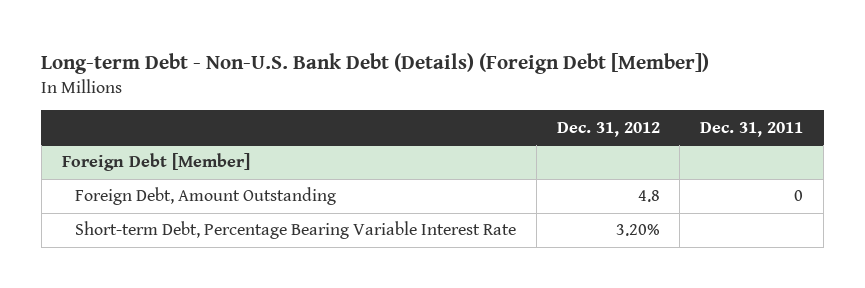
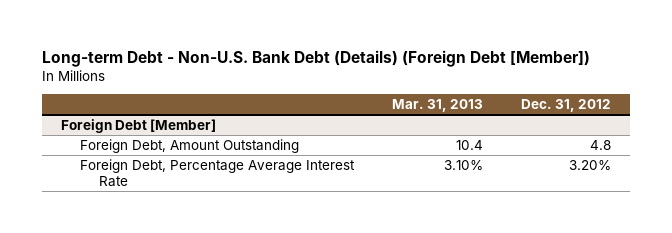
[700,121,804,137] Dec. 31, 2011 -> none
none -> [392,99,484,113] Mar. 31, 2013
[75,221,517,240] Short-term Debt, Percentage Bearing Variable Interest Rate -> [79,158,355,187] Foreign Debt, Percentage Average Interest Rate

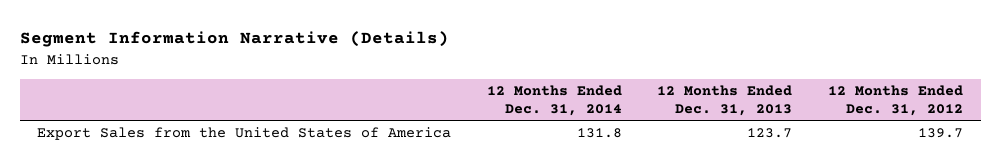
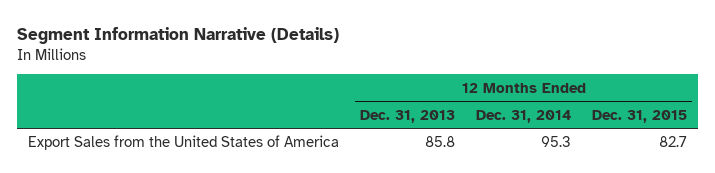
[827,84,963,117] 12 Months Ended Dec. 31, 2012 -> none
none -> [592,109,688,123] Dec. 31, 2015
[576,127,622,138] 131.8 -> [541,136,572,148] 95.3
[747,127,793,138] 123.7 -> [424,136,455,148] 85.8

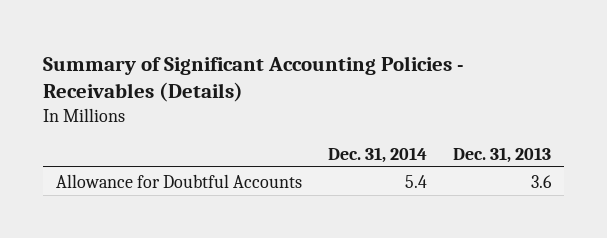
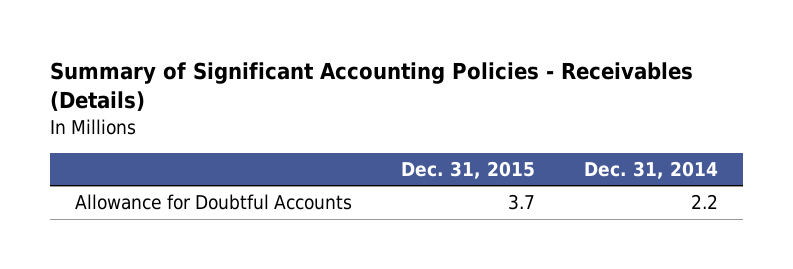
[453,146,552,163] Dec. 31, 2013 -> none
none -> [401,160,536,179] Dec. 31, 2015
[405,174,428,188] 5.4 -> [691,194,719,210] 2.2

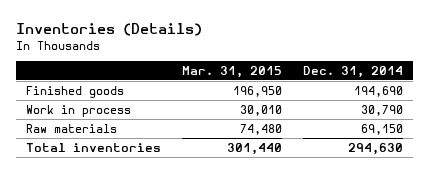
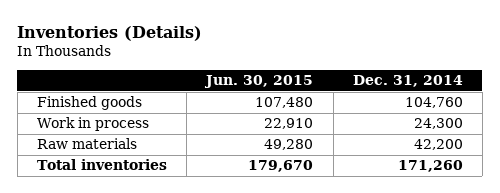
[181,65,282,78] Mar. 31, 2015 -> none
none -> [204,75,314,89] Jun. 30, 2015
[353,85,403,97] 194,690 -> [404,97,463,109] 104,760
[360,104,403,116] 30,790 -> [413,118,463,130] 24,300
[360,123,403,135] 69,150 -> [413,139,463,151] 42,200
[347,142,403,155] 294,630 -> [397,160,463,173] 171,260

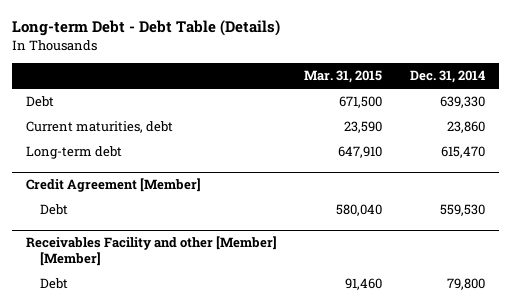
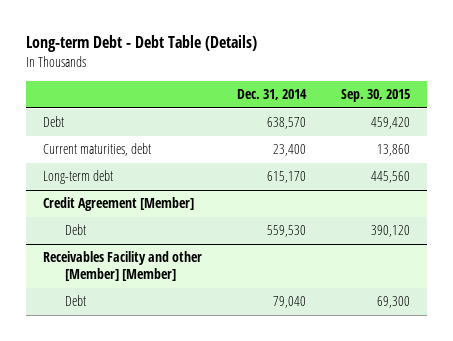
[304,70,383,84] Mar. 31, 2015 -> none
none -> [340,89,410,103] Sep. 30, 2015
[439,96,485,109] 639,330 -> [266,117,306,130] 638,570
[446,121,485,134] 23,860 -> [272,144,306,157] 23,400
[440,146,485,159] 615,470 -> [266,171,306,184] 615,170
[446,278,485,291] 79,800 -> [272,296,306,309] 79,040

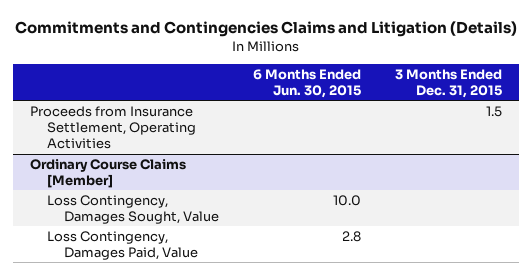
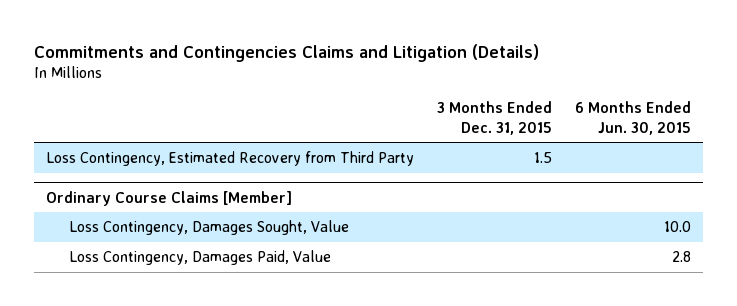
[30,105,197,150] Proceeds from Insurance Settlement, Operating Activities -> [45,150,414,166] Loss Contingency, Estimated Recovery from Third Party

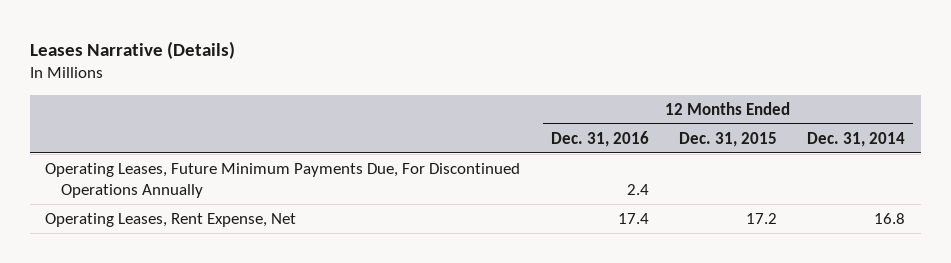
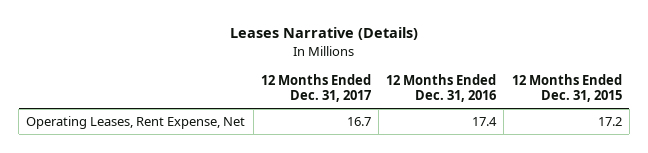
[807,131,906,147] Dec. 31, 2014 -> none
none -> [260,74,371,103] 12 Months Ended Dec. 31, 2017
[45,162,521,199] Operating Leases, Future Minimum Payments Due, For Discontinued Operations Annually -> none

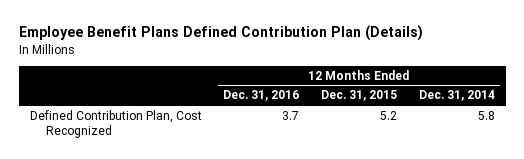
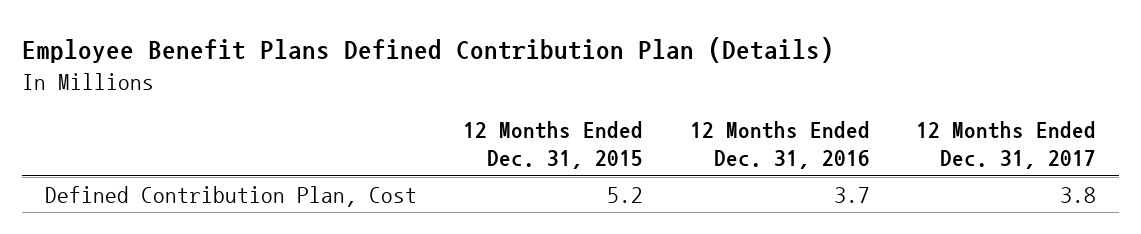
[418,90,495,102] Dec. 31, 2014 -> none
none -> [915,121,1096,170] 12 Months Ended Dec. 31, 2017
[29,110,202,138] Defined Contribution Plan, Cost Recognized -> [45,185,418,207] Defined Contribution Plan, Cost

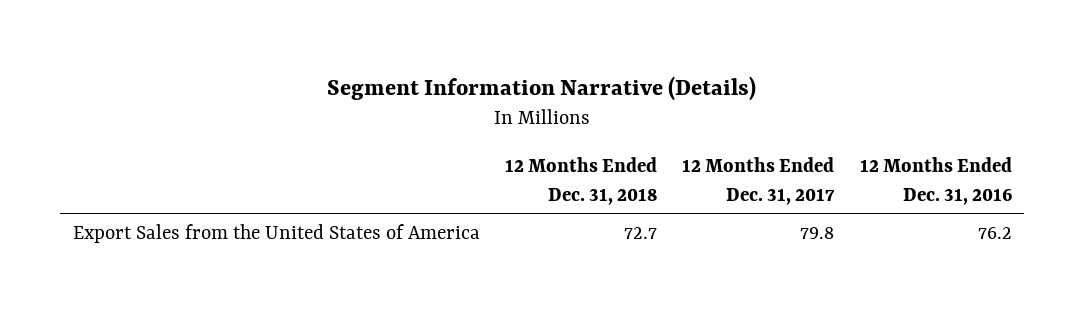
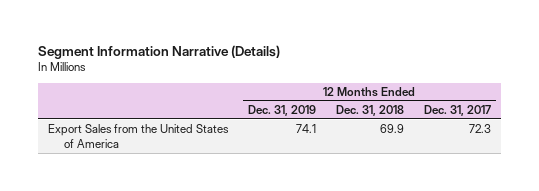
[859,156,1012,205] 12 Months Ended Dec. 31, 2016 -> none
none -> [247,105,316,117] Dec. 31, 2019
[624,227,658,240] 72.7 -> [379,124,404,134] 69.9
[800,227,835,240] 79.8 -> [468,124,491,134] 72.3

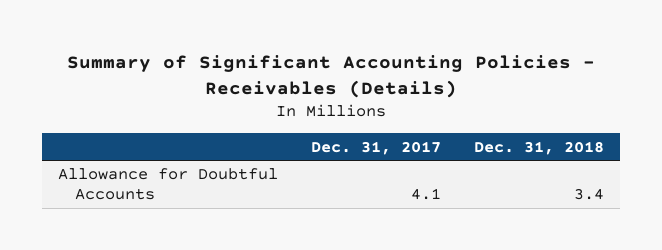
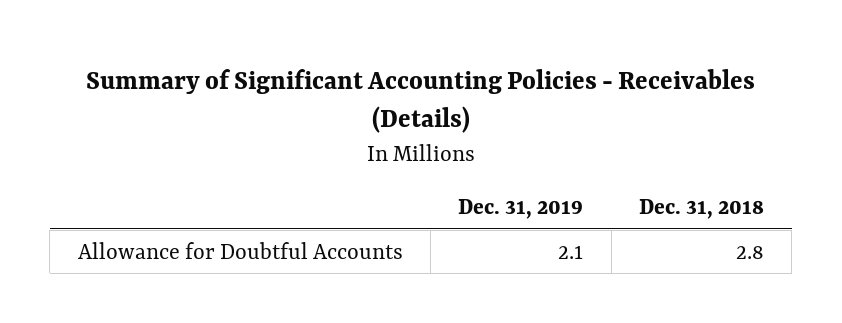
[310,140,441,155] Dec. 31, 2017 -> none
none -> [458,199,584,220] Dec. 31, 2019
[573,188,604,201] 3.4 -> [735,245,764,259] 2.8

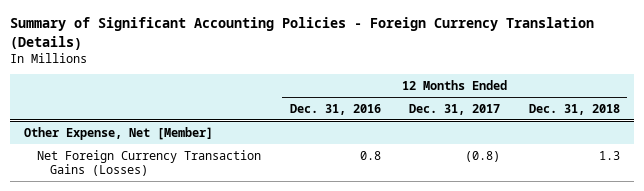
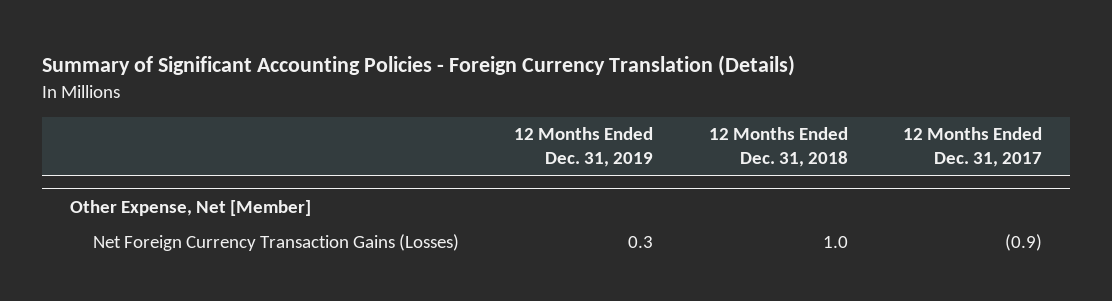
[289,103,381,115] Dec. 31, 2016 -> none
none -> [514,127,654,168] 12 Months Ended Dec. 31, 2019
[465,150,501,162] (0.8) -> [1005,233,1043,251] (0.9)
[598,150,620,160] 1.3 -> [822,235,848,248] 1.0

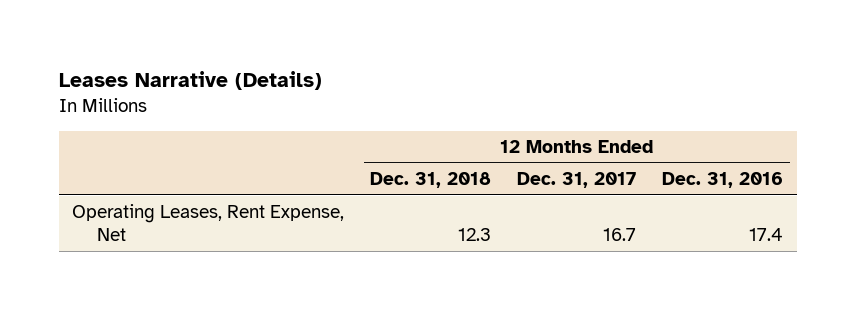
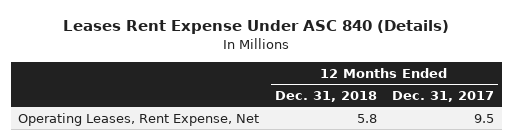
[58,71,322,91] Leases Narrative (Details) -> [63,19,450,34] Leases Rent Expense Under ASC 840 (Details)
[662,172,784,189] Dec. 31, 2016 -> none
[458,228,492,242] 12.3 -> [356,113,377,123] 5.8
[603,228,637,242] 16.7 -> [474,113,495,123] 9.5

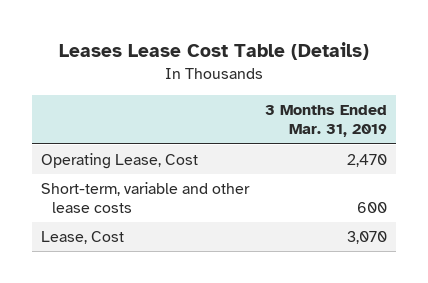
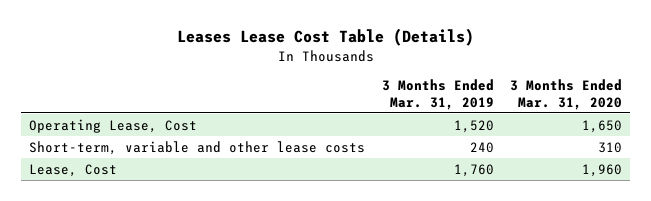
none -> [509,79,622,110] 3 Months Ended Mar. 31, 2020
[347,154,388,168] 2,470 -> [453,119,494,133] 1,520
[357,202,388,214] 600 -> [469,141,494,153] 240
[347,231,388,245] 3,070 -> [453,163,494,177] 1,760

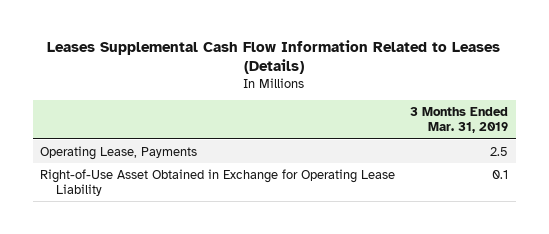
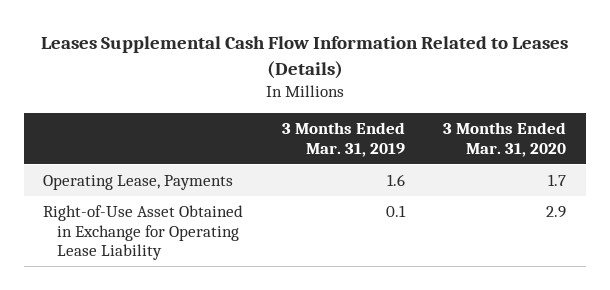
none -> [443,122,567,158] 3 Months Ended Mar. 31, 2020
[490,146,509,156] 2.5 -> [386,173,405,186] 1.6

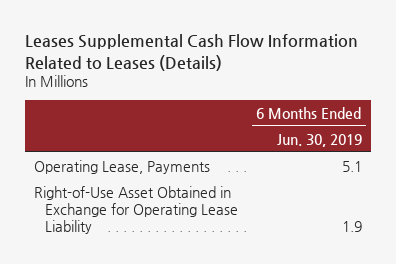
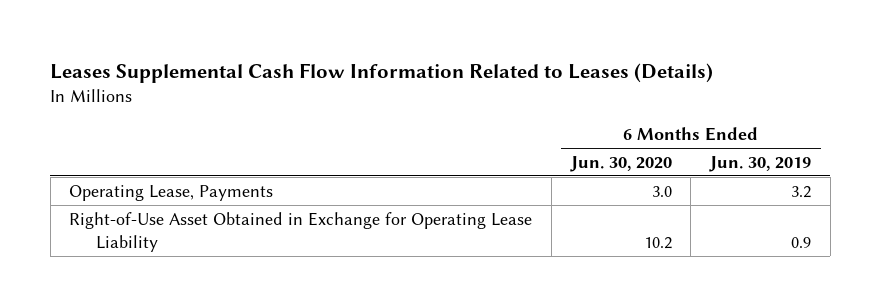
none -> [569,155,672,172] Jun. 30, 2020
[341,160,362,172] 5.1 -> [791,185,812,198] 3.2
[341,221,362,233] 1.9 -> [791,236,812,248] 0.9

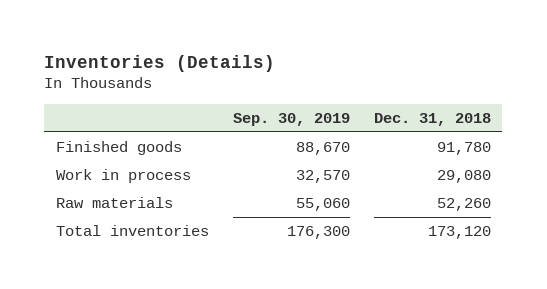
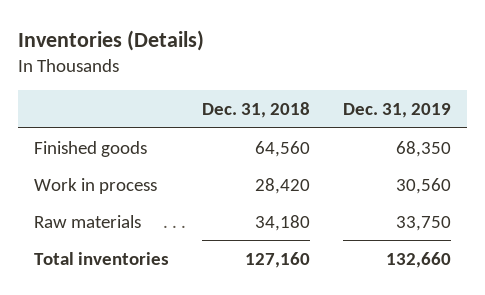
[232,112,350,126] Sep. 30, 2019 -> none
none -> [343,102,452,118] Dec. 31, 2019
[436,141,491,155] 91,780 -> [255,140,311,157] 64,560
[436,169,491,183] 29,080 -> [255,177,311,194] 28,420
[436,197,491,211] 52,260 -> [255,214,311,231] 34,180
[427,225,491,239] 173,120 -> [245,251,311,268] 127,160

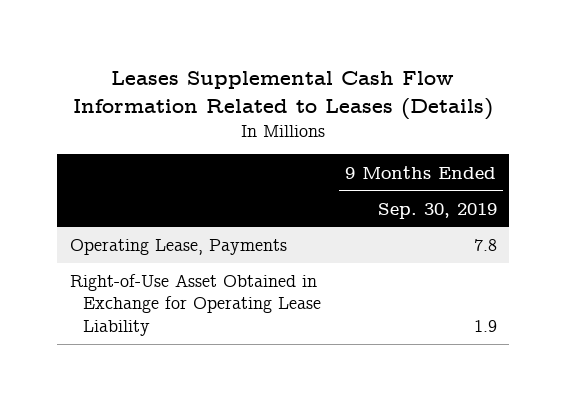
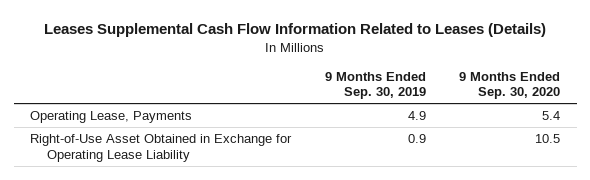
none -> [459,71,561,100] 9 Months Ended Sep. 30, 2020
[473,239,497,252] 7.8 -> [407,111,426,121] 4.9
[473,319,497,332] 1.9 -> [407,134,426,144] 0.9

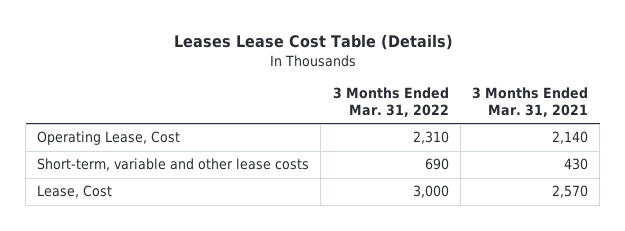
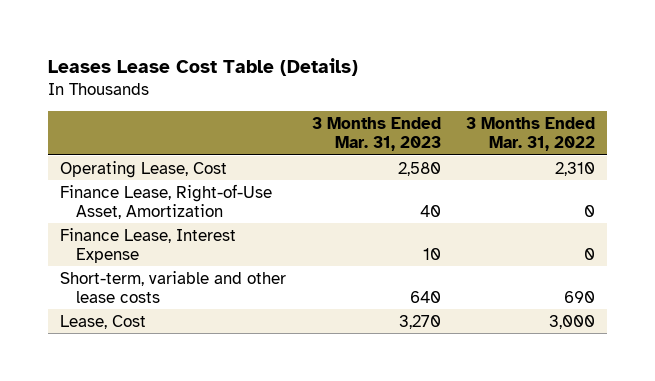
[472,87,589,118] 3 Months Ended Mar. 31, 2021 -> none
none -> [311,117,441,152] 3 Months Ended Mar. 31, 2023
none -> [60,183,273,219] Finance Lease, Right-of-Use Asset, Amortization
none -> [60,227,237,263] Finance Lease, Interest Expense

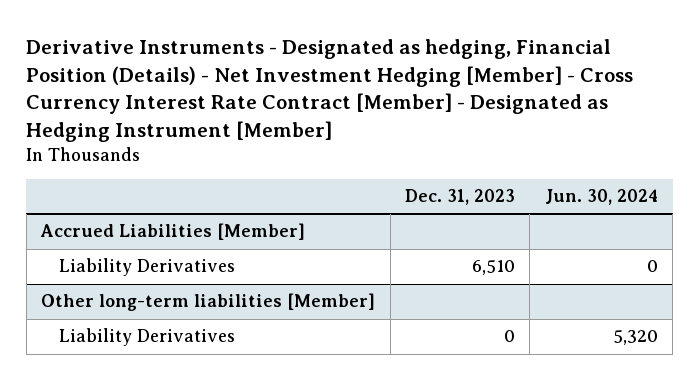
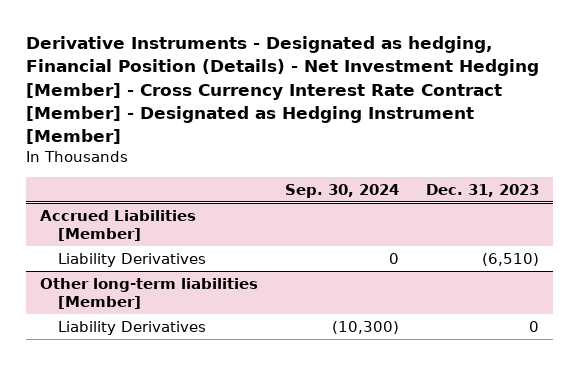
[544,189,658,206] Jun. 30, 2024 -> none
none -> [284,183,399,198] Sep. 30, 2024
[472,260,516,276] 6,510 -> [481,253,539,267] (6,510)

